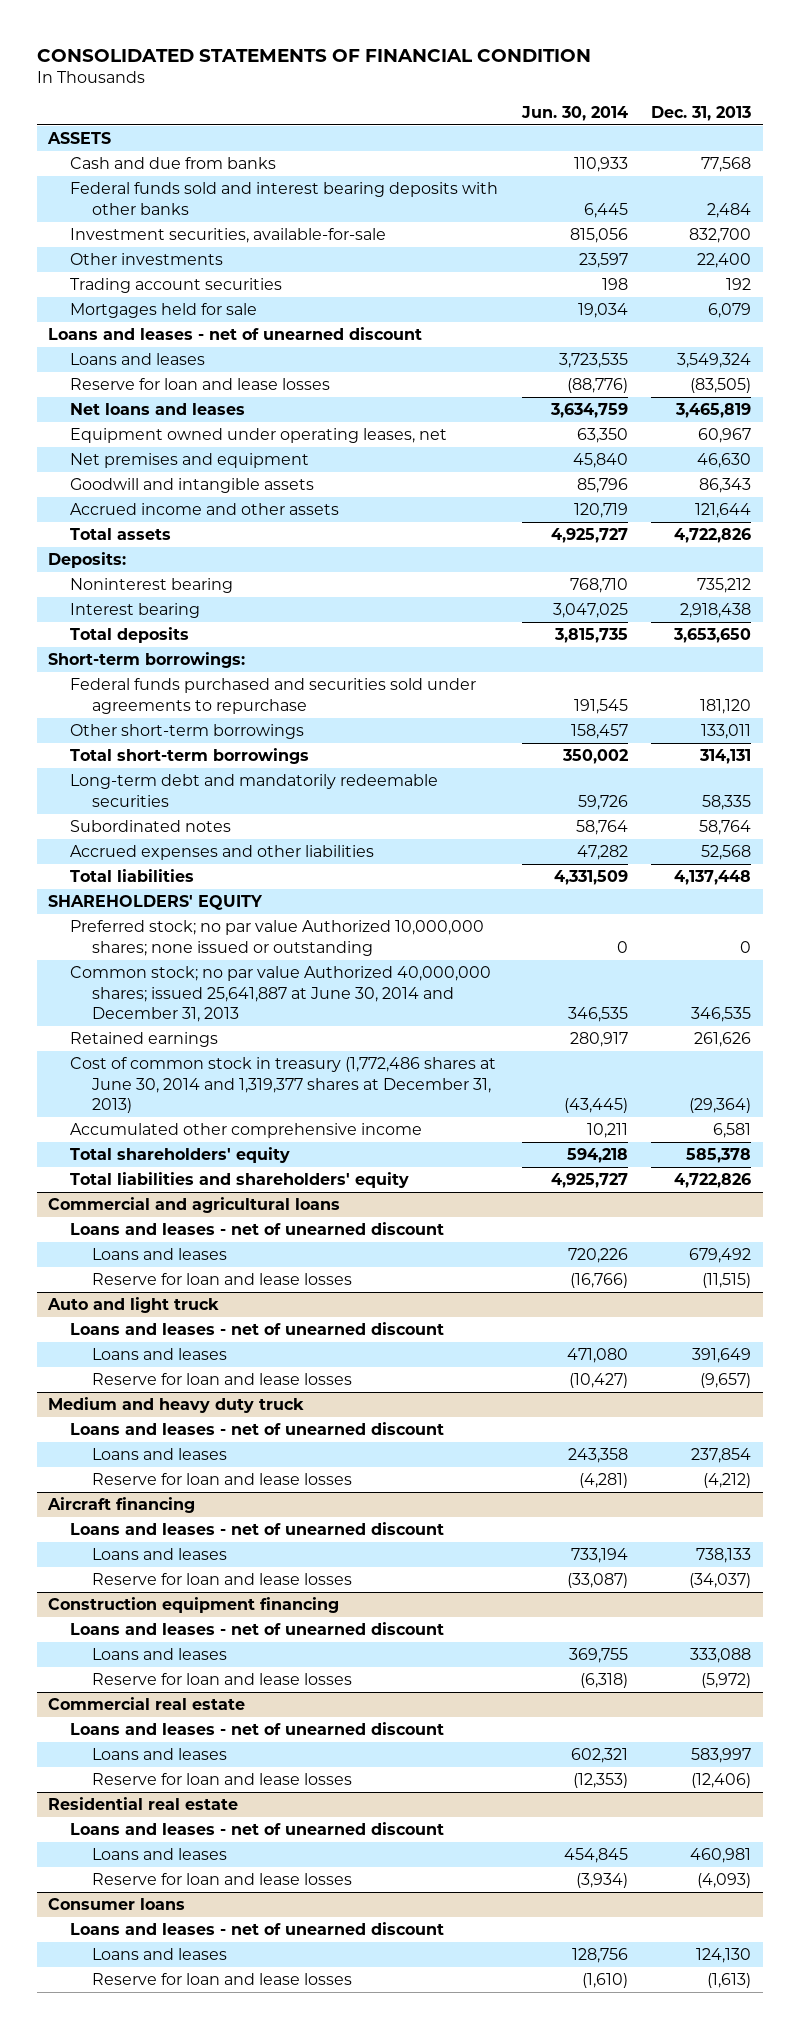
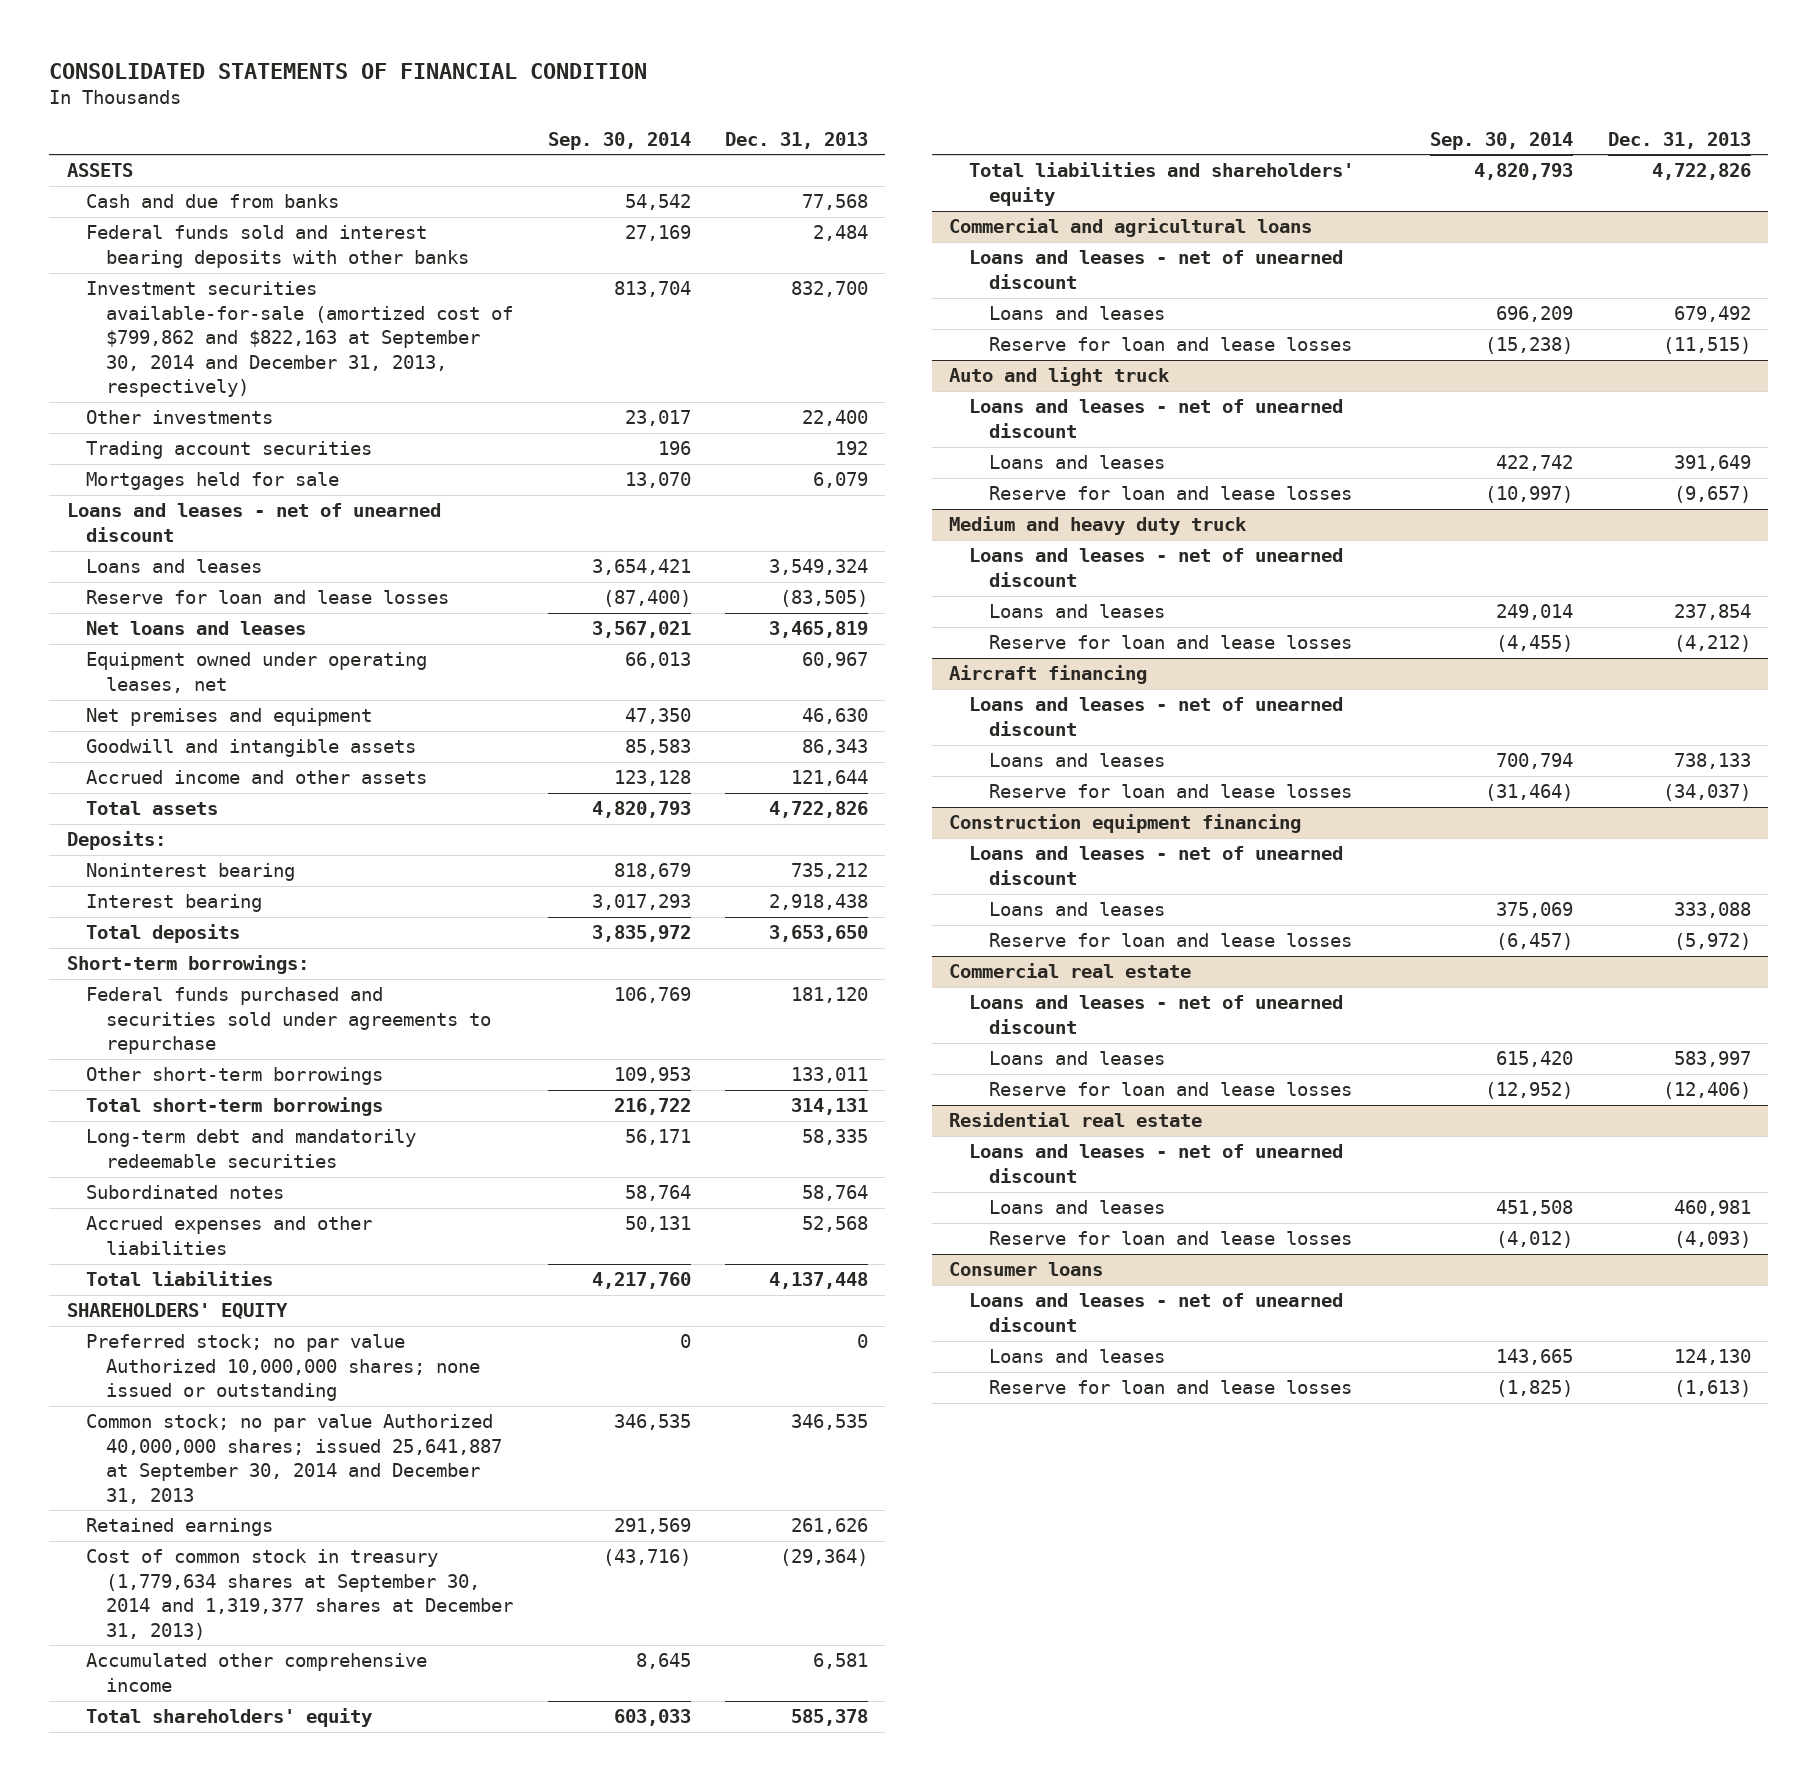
[520,105,628,121] Jun. 30, 2014 -> none
none -> [547,131,691,150] Sep. 30, 2014
[70,228,387,244] Investment securities, available-for-sale -> [86,281,514,398] Investment securities available-for-sale (amortized cost of $799,862 and $822,163 at September 30, 2014 and December 31, 2013, respectively)
[70,966,492,1023] Common stock; no par value Authorized 40,000,000 shares; issued 25,641,887 at June 30, 2014 and December 31, 2013 -> [86,1414,503,1504] Common stock; no par value Authorized 40,000,000 shares; issued 25,641,887 at September 30, 2014 and December 31, 2013
[70,1057,497,1114] Cost of common stock in treasury (1,772,486 shares at June 30, 2014 and 1,319,377 shares at December 31, 2013) -> [86,1549,514,1640] Cost of common stock in treasury (1,779,634 shares at September 30, 2014 and 1,319,377 shares at December 31, 2013)

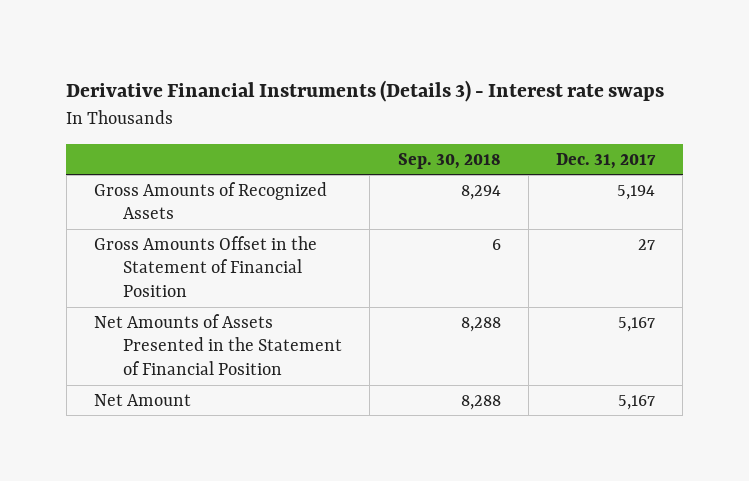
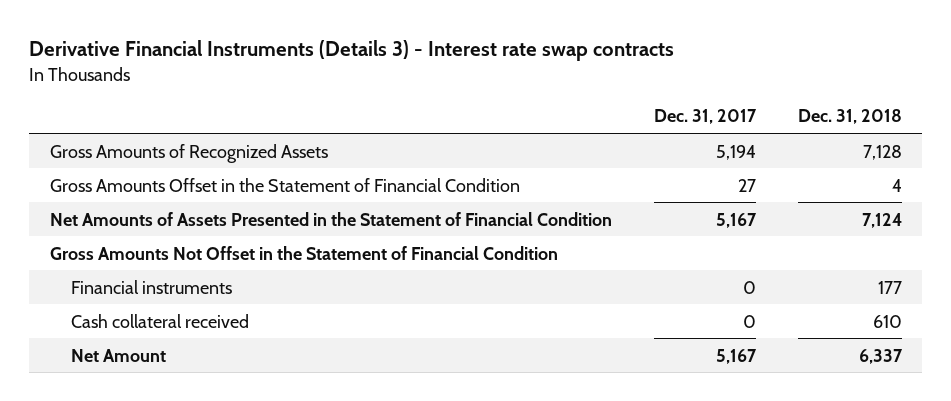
[66,80,665,103] Derivative Financial Instruments (Details 3) - Interest rate swaps -> [28,40,674,62] Derivative Financial Instruments (Details 3) - Interest rate swap contracts
[397,152,501,169] Sep. 30, 2018 -> none
none -> [797,109,902,125] Dec. 31, 2018
[93,235,317,298] Gross Amounts Offset in the Statement of Financial Position -> [49,177,520,192] Gross Amounts Offset in the Statement of Financial Condition
[93,313,343,376] Net Amounts of Assets Presented in the Statement of Financial Position -> [49,211,612,226] Net Amounts of Assets Presented in the Statement of Financial Condition
none -> [49,245,558,260] Gross Amounts Not Offset in the Statement of Financial Condition
none -> [70,279,232,294] Financial instruments
none -> [70,313,249,328] Cash collateral received

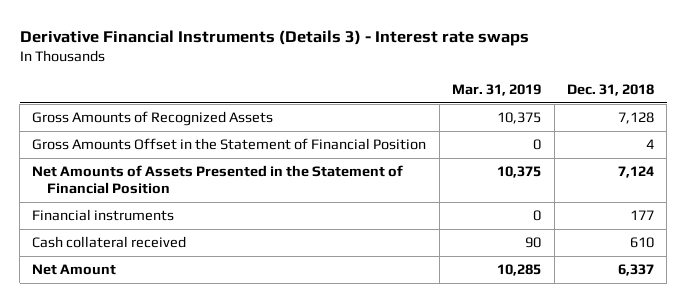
[28,40,674,62] Derivative Financial Instruments (Details 3) - Interest rate swap contracts -> [19,29,529,46] Derivative Financial Instruments (Details 3) - Interest rate swaps
[653,109,757,125] Dec. 31, 2017 -> none
none -> [452,83,542,96] Mar. 31, 2019
[49,245,558,260] Gross Amounts Not Offset in the Statement of Financial Condition -> none
[49,177,520,192] Gross Amounts Offset in the Statement of Financial Condition -> [32,138,427,151] Gross Amounts Offset in the Statement of Financial Position
[49,211,612,226] Net Amounts of Assets Presented in the Statement of Financial Condition -> [32,165,404,194] Net Amounts of Assets Presented in the Statement of Financial Position

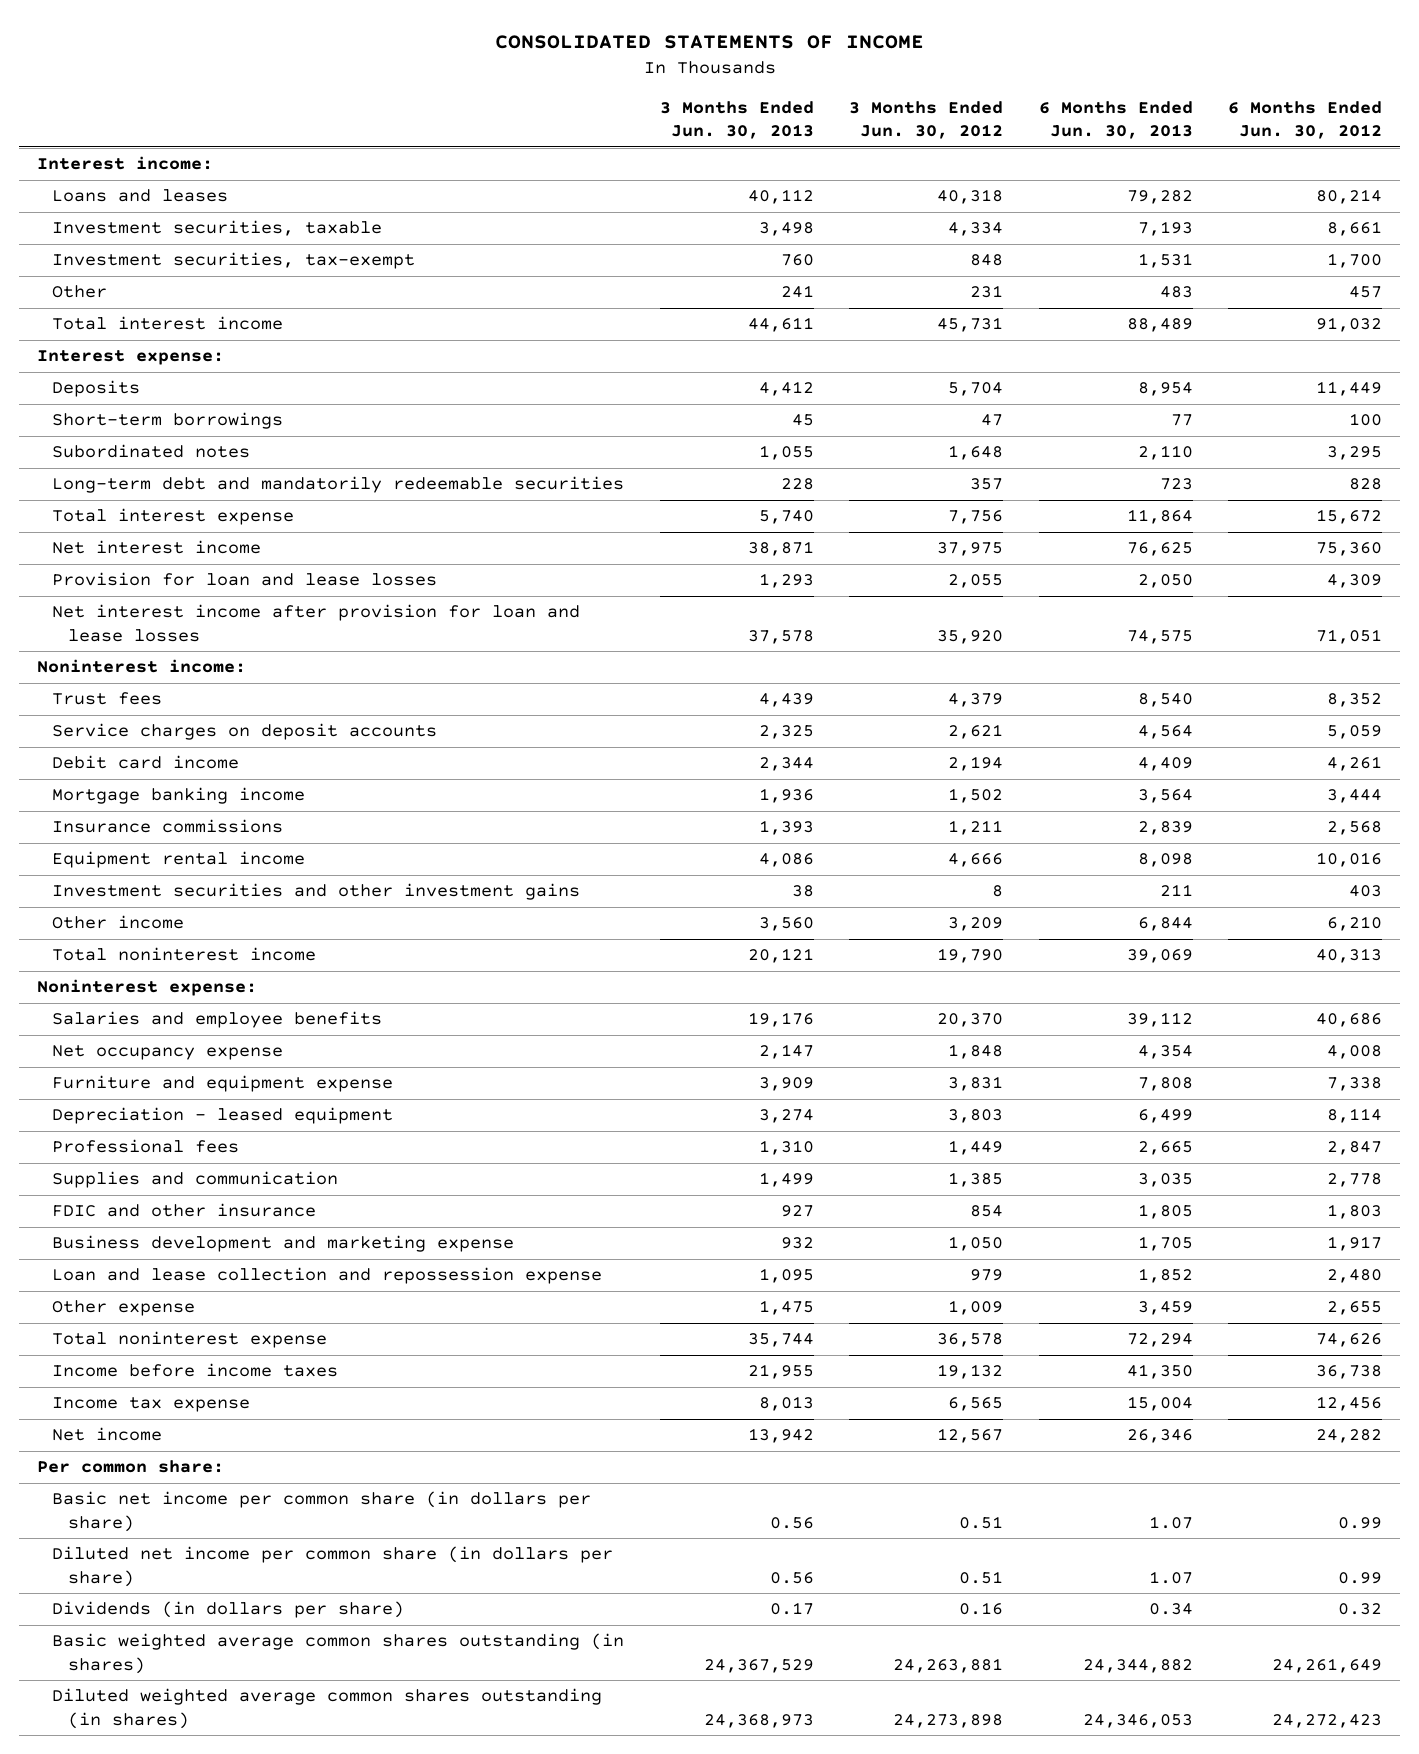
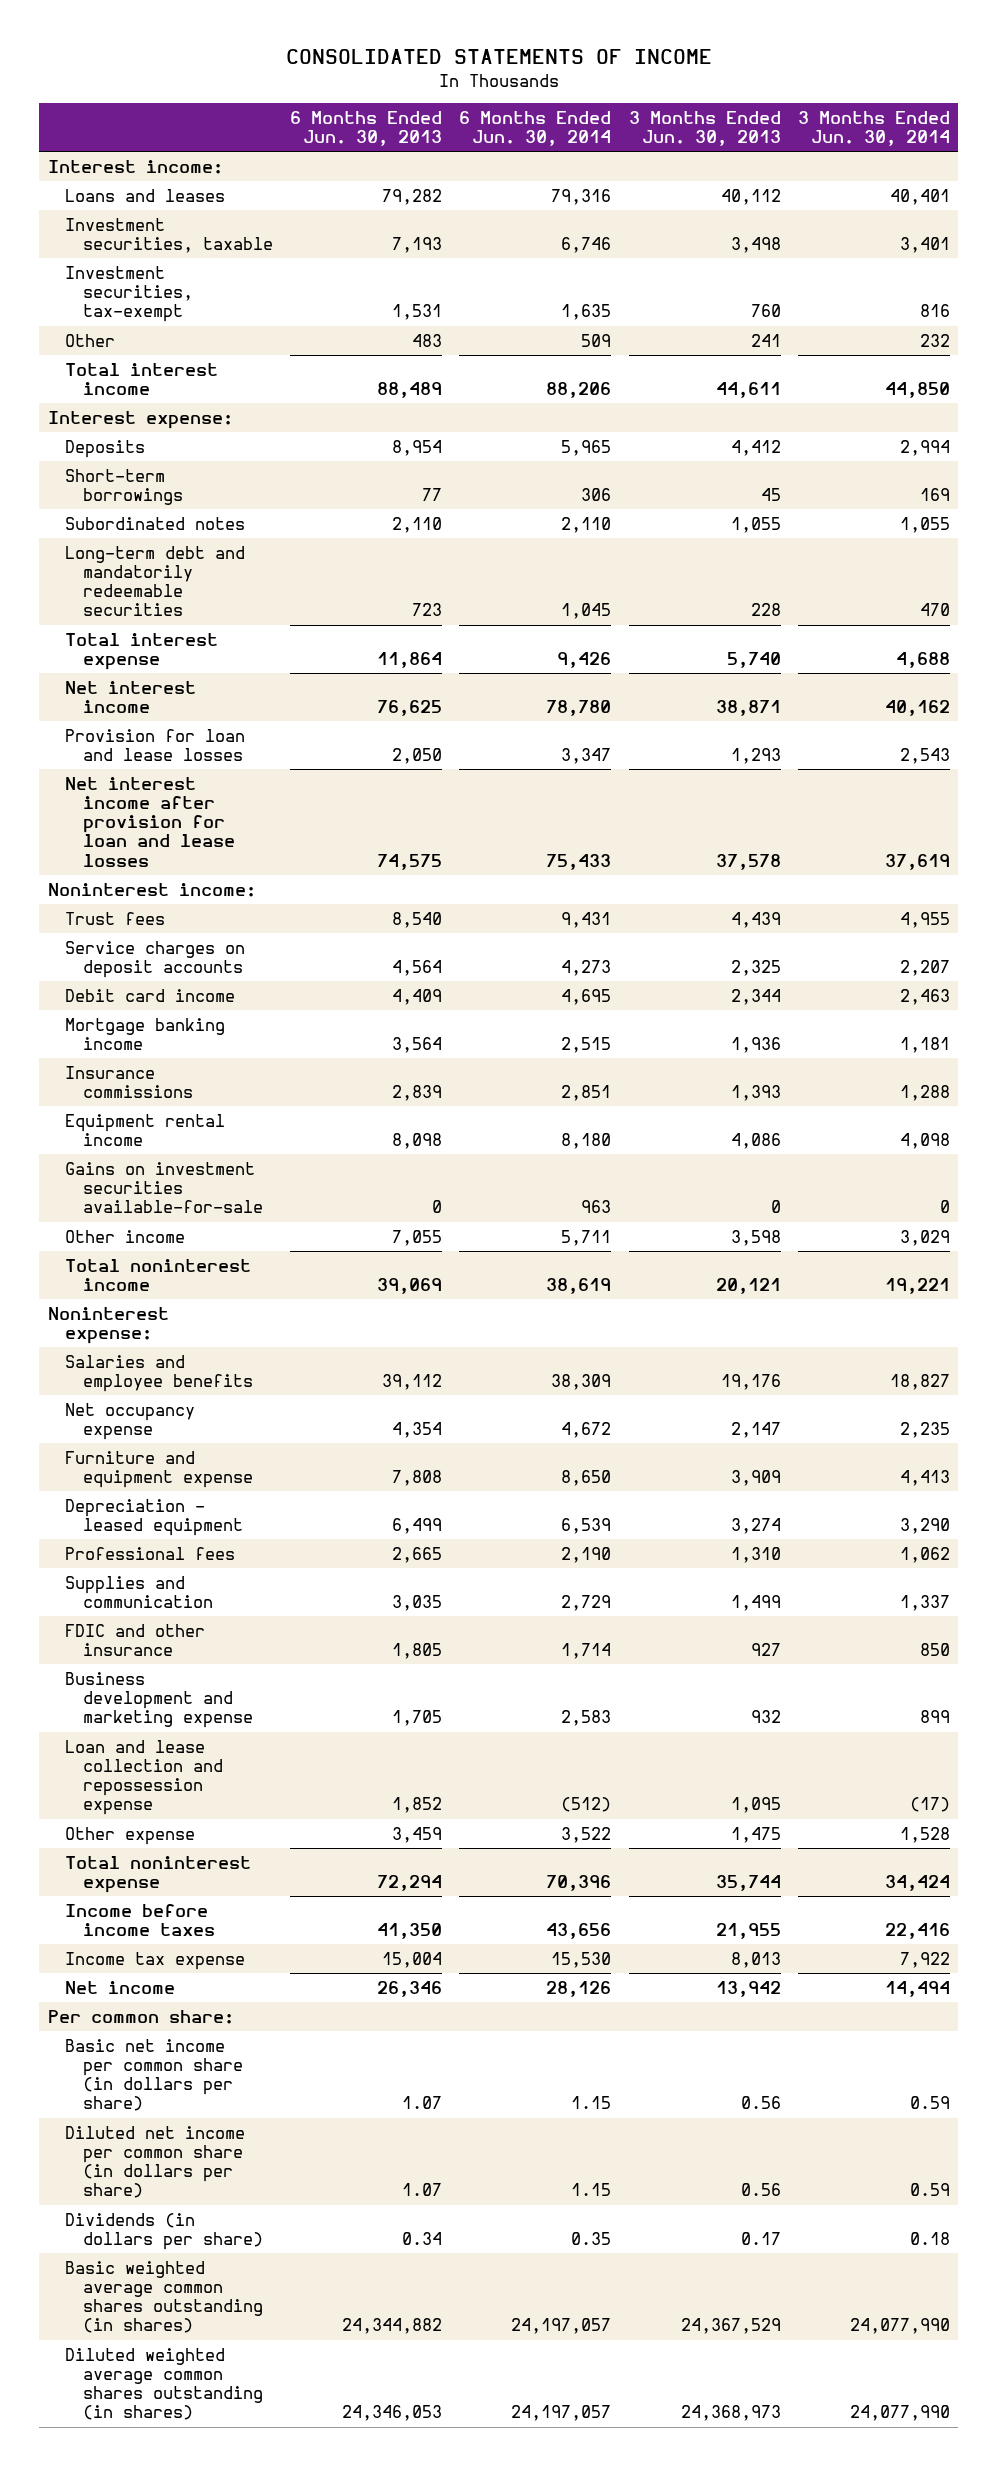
[849,100,1004,140] 3 Months Ended Jun. 30, 2012 -> none
[1228,100,1383,140] 6 Months Ended Jun. 30, 2012 -> none
none -> [459,110,612,146] 6 Months Ended Jun. 30, 2014
none -> [797,110,950,146] 3 Months Ended Jun. 30, 2014
[52,883,581,901] Investment securities and other investment gains -> none
none -> [65,1161,264,1214] Gains on investment securities available-for-sale
[758,917,814,932] 3,560 -> [730,1229,781,1246] 3,598
[1137,917,1193,932] 6,844 -> [392,1229,443,1246] 7,055

